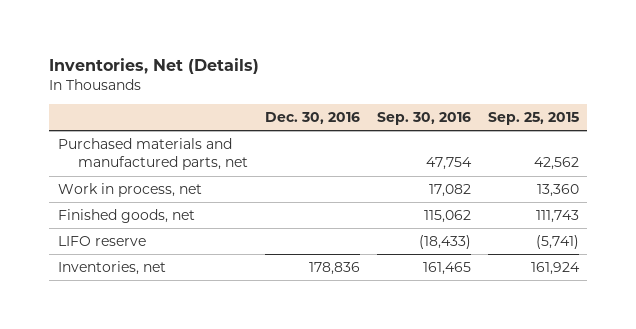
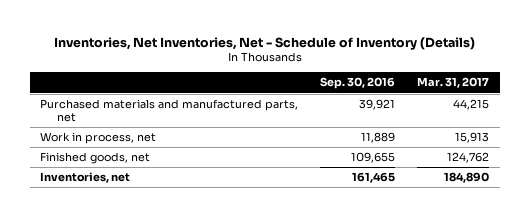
[49,57,260,74] Inventories, Net (Details) -> [53,36,475,50] Inventories, Net Inventories, Net - Schedule of Inventory (Details)
[264,112,360,125] Dec. 30, 2016 -> none
[487,112,579,126] Sep. 25, 2015 -> none
none -> [417,77,490,89] Mar. 31, 2017
[57,236,146,247] LIFO reserve -> none
[425,157,472,171] 47,754 -> [359,99,396,111] 39,921
[428,184,471,198] 17,082 -> [361,132,396,144] 11,889
[423,210,471,224] 115,062 -> [351,152,396,164] 109,655

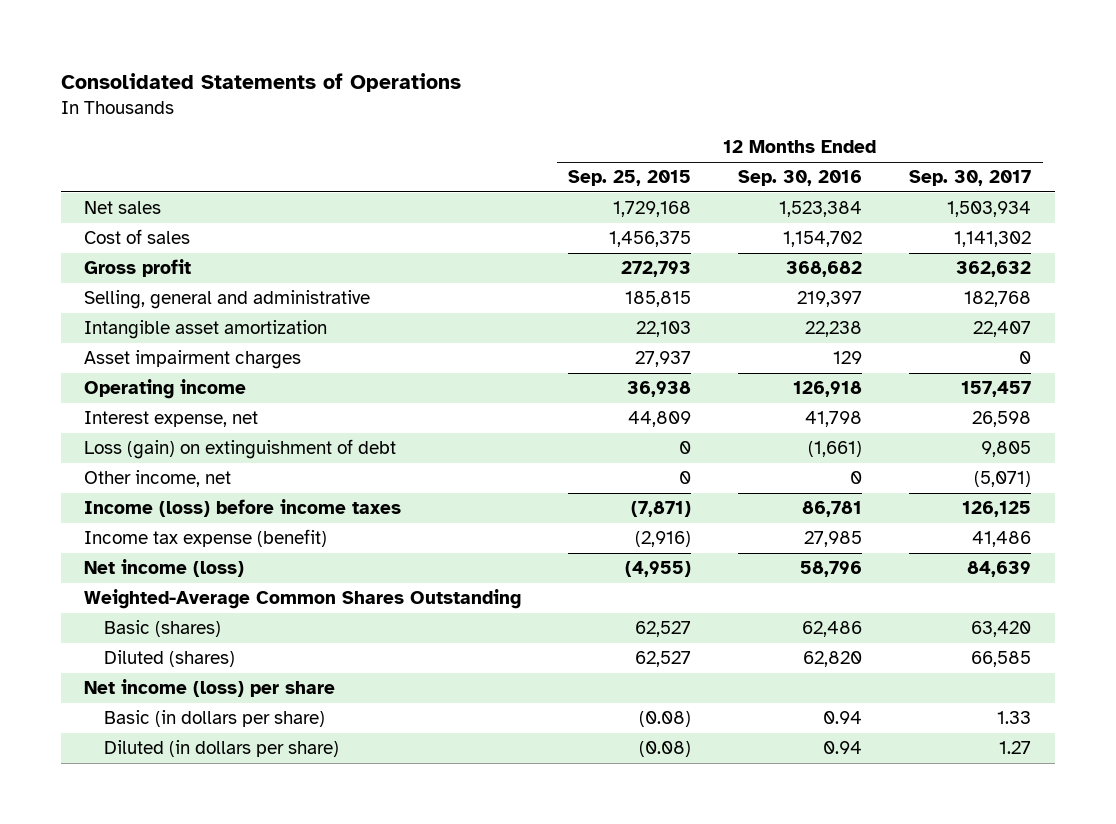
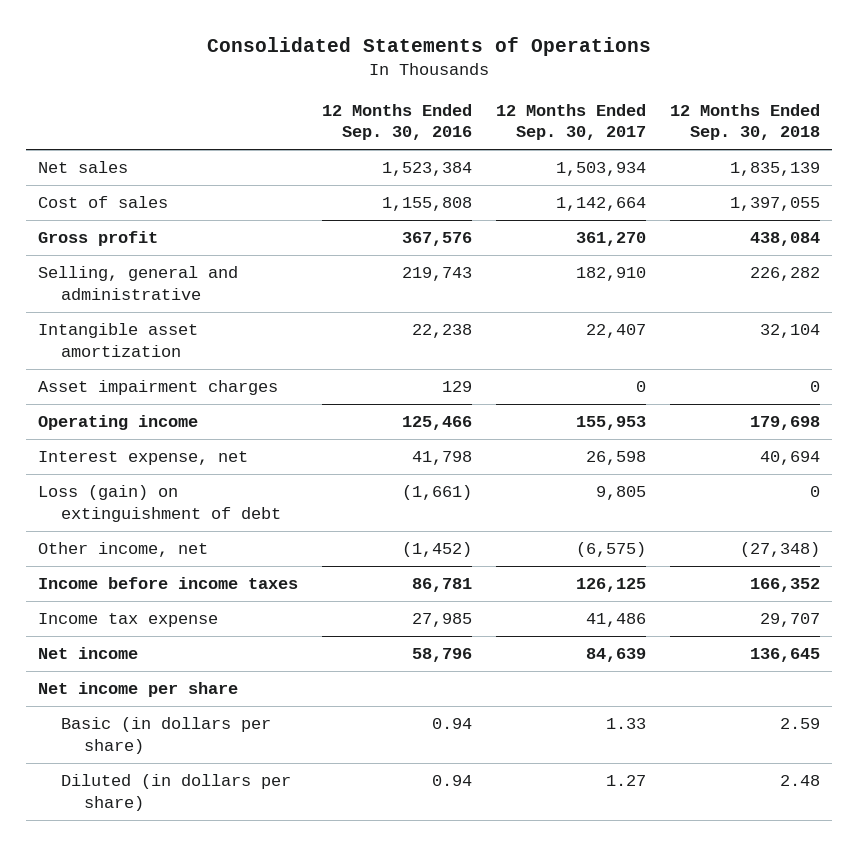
[568,170,692,187] Sep. 25, 2015 -> none
none -> [669,103,820,141] 12 Months Ended Sep. 30, 2018
[783,231,863,248] 1,154,702 -> [381,197,472,212] 1,155,808
[954,231,1032,248] 1,141,302 -> [555,197,646,212] 1,142,664
[786,261,863,278] 368,682 -> [401,232,472,247] 367,576
[956,261,1032,278] 362,632 -> [575,232,646,247] 361,270
[797,291,863,308] 219,397 -> [401,267,472,282] 219,743
[964,291,1032,308] 182,768 -> [575,267,646,282] 182,910
[793,381,863,398] 126,918 -> [401,416,472,431] 125,466
[961,381,1032,398] 157,457 -> [575,416,646,431] 155,953
[84,589,522,610] Weighted-Average Common Shares Outstanding -> none
[103,620,221,638] Basic (shares) -> none
[103,650,235,668] Diluted (shares) -> none
[850,471,863,485] 0 -> [401,542,472,558] (1,452)
[974,471,1032,488] (5,071) -> [575,542,646,558] (6,575)
[84,499,402,518] Income (loss) before income taxes -> [37,577,298,590] Income before income taxes
[84,529,328,548] Income tax expense (benefit) -> [37,613,218,628] Income tax expense
[84,559,245,578] Net income (loss) -> [37,647,138,660] Net income
[84,679,336,698] Net income (loss) per share -> [37,682,238,698] Net income per share

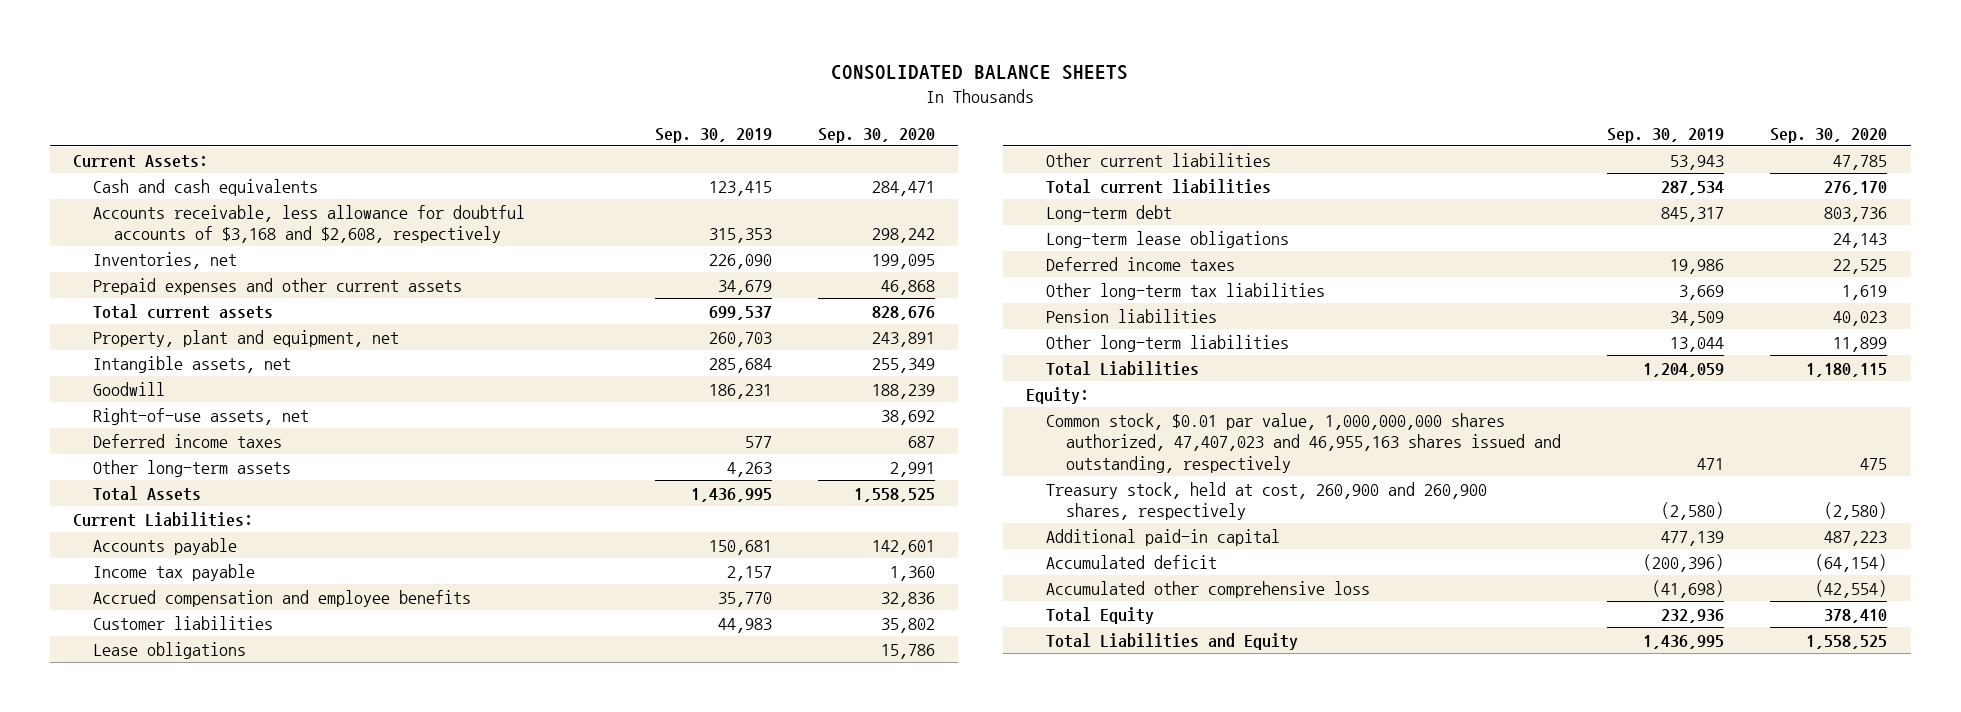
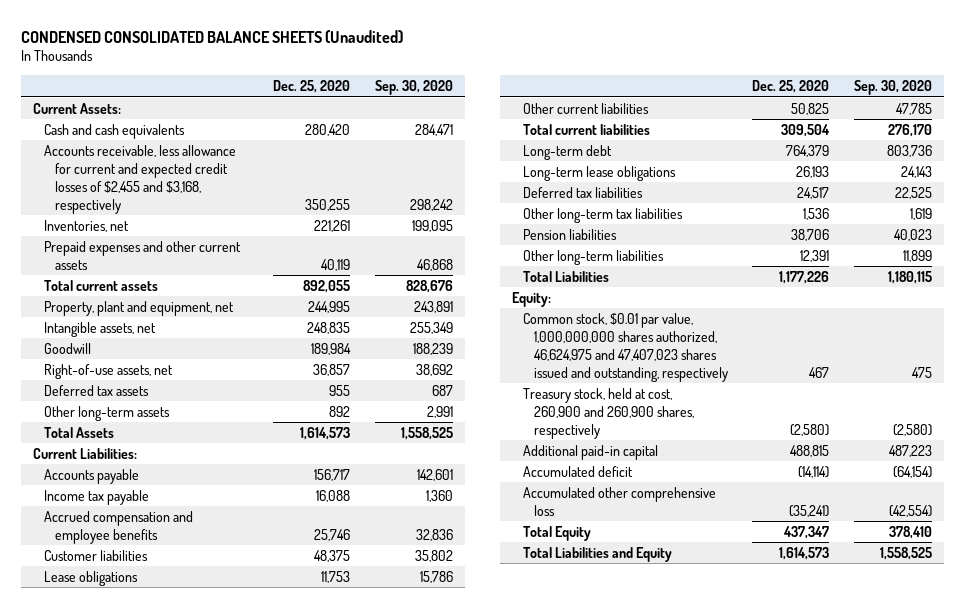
[831,64,1129,80] CONSOLIDATED BALANCE SHEETS -> [20,29,403,43] CONDENSED CONSOLIDATED BALANCE SHEETS (Unaudited)
[654,127,772,143] Sep. 30, 2019 -> none
none -> [273,80,351,94] Dec. 25, 2020
[93,204,526,244] Accounts receivable, less allowance for doubtful accounts of $3,168 and $2,608, respectively -> [43,144,236,214] Accounts receivable, less allowance for current and expected credit losses of $2,455 and $3,168, respectively
[93,433,283,448] Deferred income taxes -> [43,384,149,396] Deferred tax assets
[1046,256,1236,271] Deferred income taxes -> [522,186,643,198] Deferred tax liabilities
[1046,412,1562,473] Common stock, $0.01 par value, 1,000,000,000 shares authorized, 47,407,023 and 46,955,163 shares issued and outstanding, respectively -> [522,312,728,382] Common stock, $0.01 par value, 1,000,000,000 shares authorized, 46,624,975 and 47,407,023 shares issued and outstanding, respectively

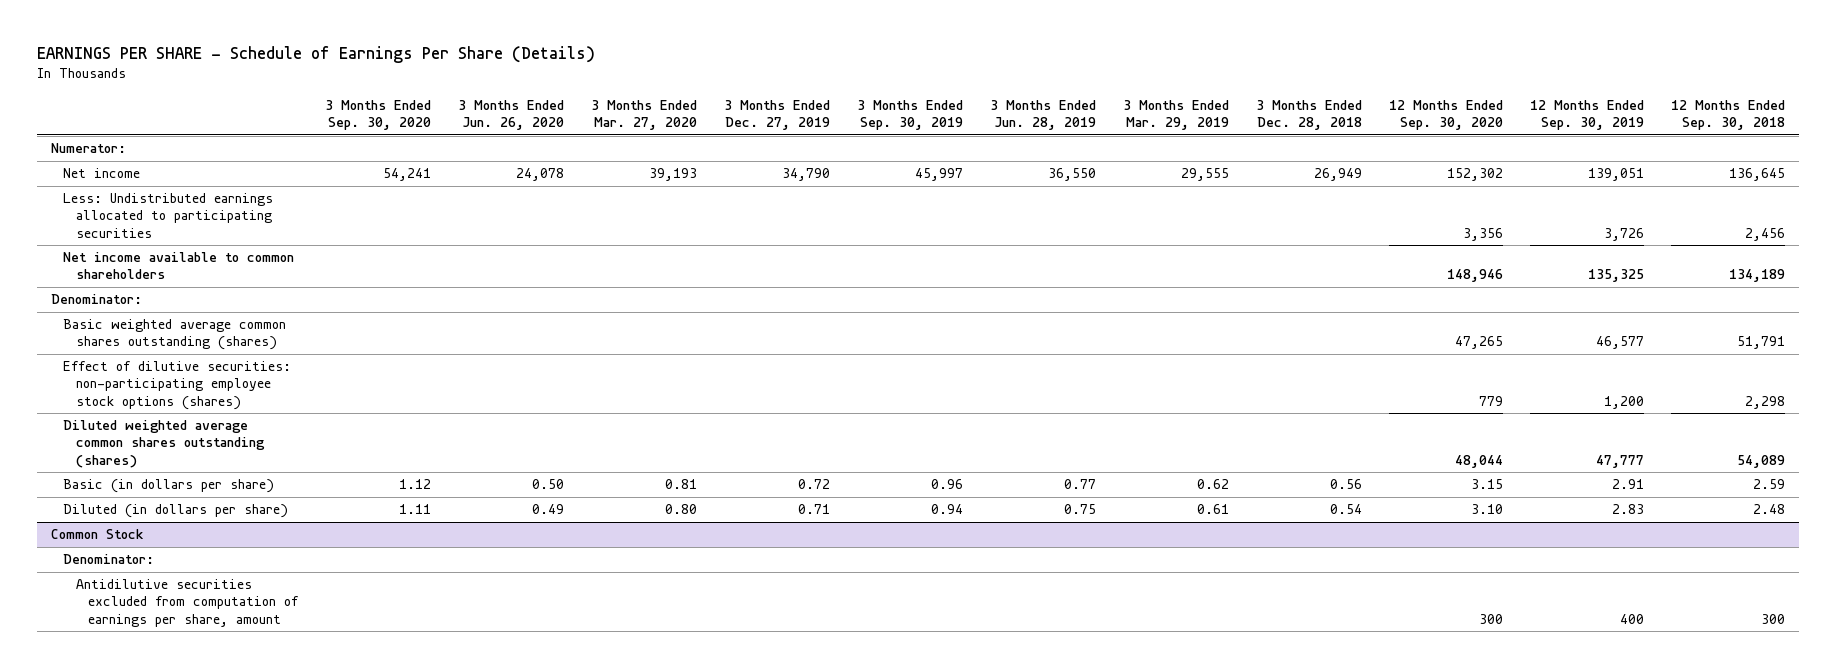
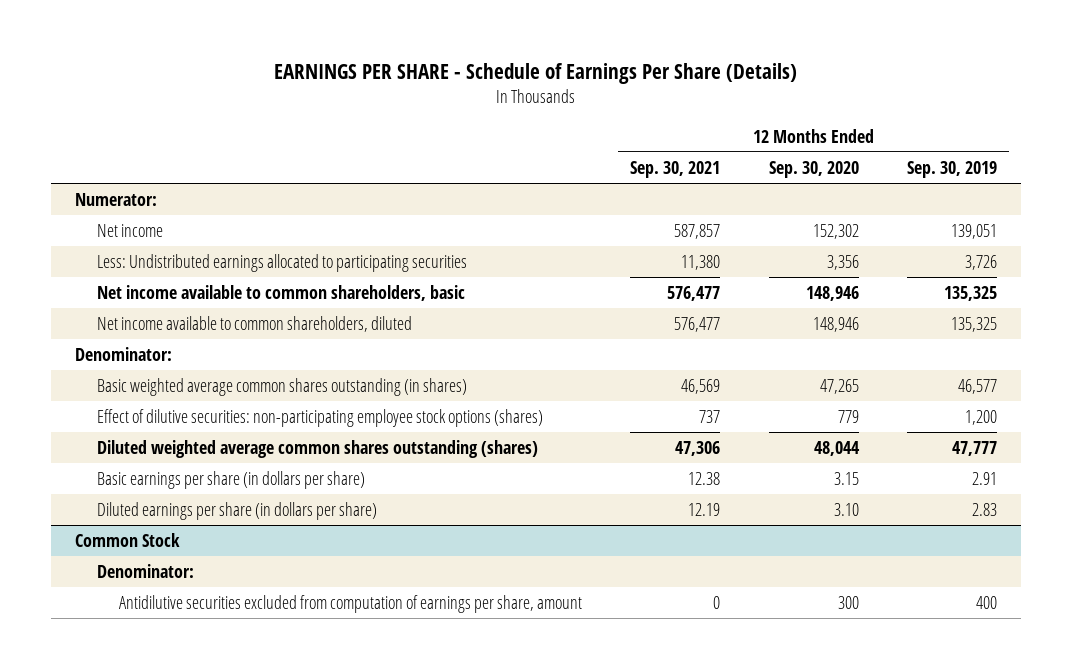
[325,99,432,131] 3 Months Ended Sep. 30, 2020 -> none
[458,99,565,131] 3 Months Ended Jun. 26, 2020 -> none
[591,99,698,131] 3 Months Ended Mar. 27, 2020 -> none
[724,99,831,131] 3 Months Ended Dec. 27, 2019 -> none
[857,99,964,131] 3 Months Ended Sep. 30, 2019 -> none
[990,99,1097,131] 3 Months Ended Jun. 28, 2019 -> none
[1123,99,1230,131] 3 Months Ended Mar. 29, 2019 -> none
[1256,99,1363,131] 3 Months Ended Dec. 28, 2018 -> none
[1671,99,1786,131] 12 Months Ended Sep. 30, 2018 -> none
none -> [630,160,721,178] Sep. 30, 2021
[63,252,295,280] Net income available to common shareholders -> [96,284,465,301] Net income available to common shareholders, basic
none -> [96,315,412,332] Net income available to common shareholders, diluted
[63,319,287,351] Basic weighted average common shares outstanding (shares) -> [96,377,467,396] Basic weighted average common shares outstanding (in shares)
[63,479,275,494] Basic (in dollars per share) -> [96,470,365,489] Basic earnings per share (in dollars per share)
[63,504,289,519] Diluted (in dollars per share) -> [96,501,377,520] Diluted earnings per share (in dollars per share)

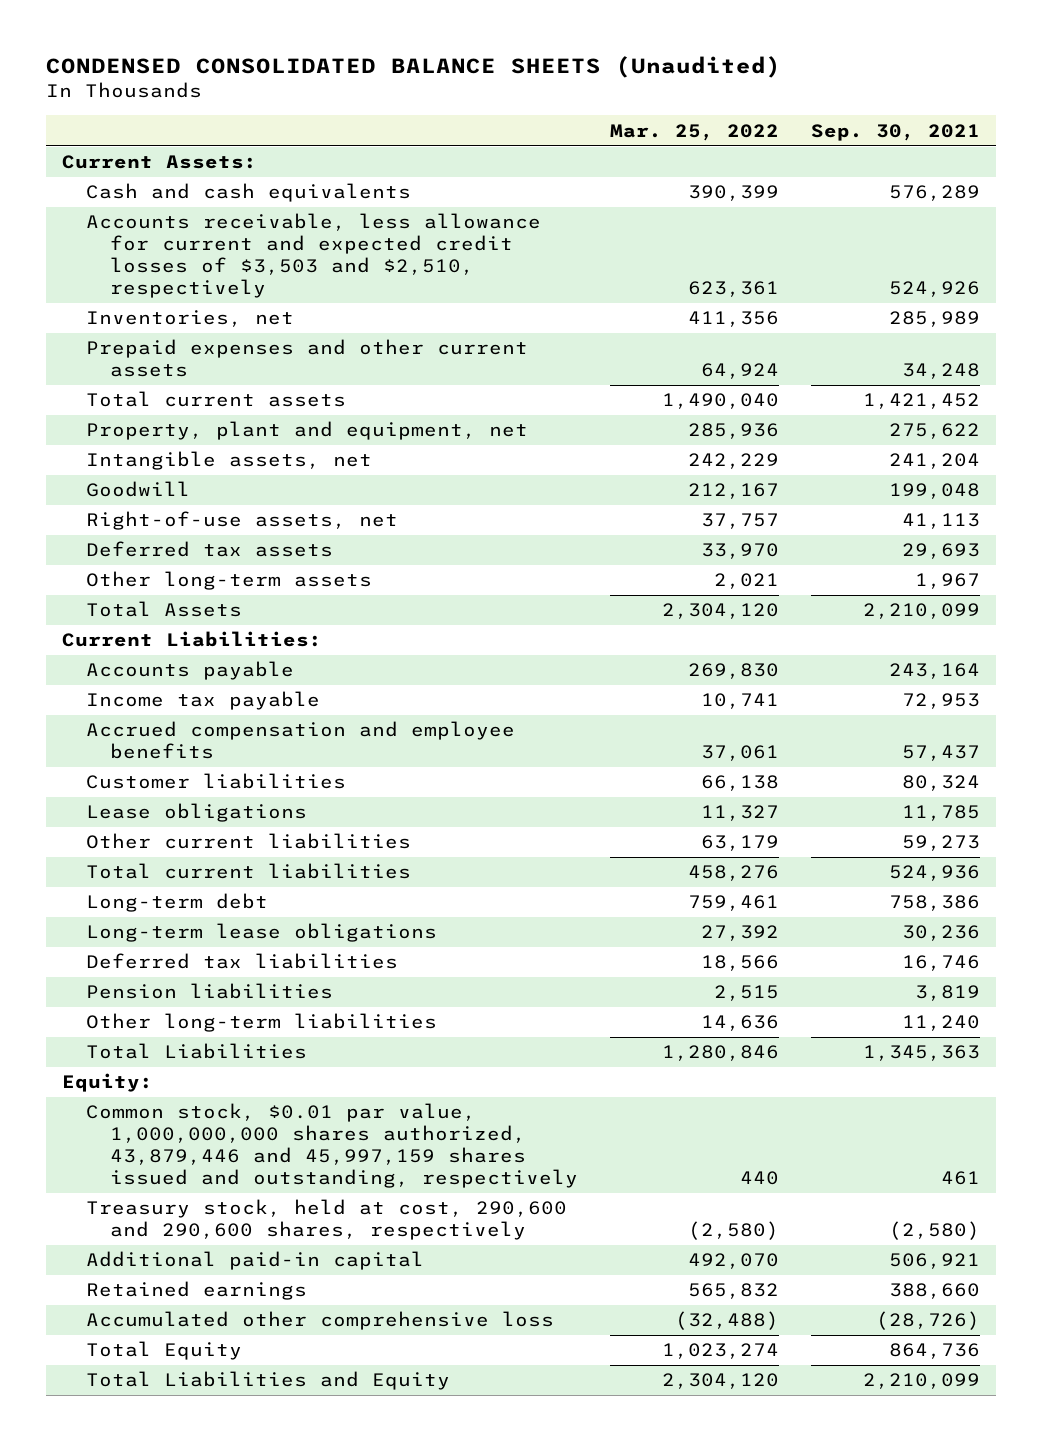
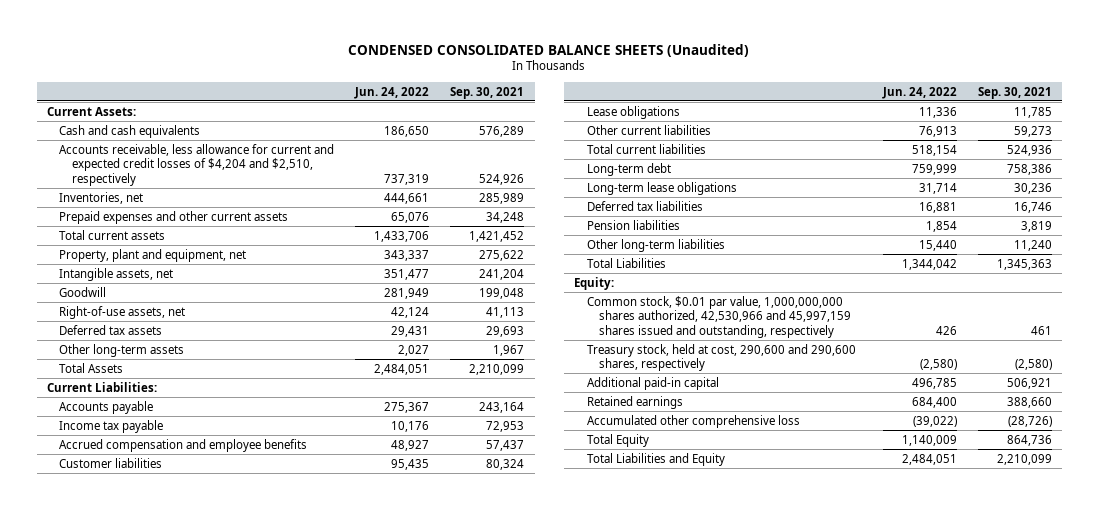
[609,123,779,141] Mar. 25, 2022 -> none
none -> [354,86,430,99] Jun. 24, 2022
[85,213,541,299] Accounts receivable, less allowance for current and expected credit losses of $3,503 and $2,510, respectively -> [59,143,335,186] Accounts receivable, less allowance for current and expected credit losses of $4,204 and $2,510, respectively
[85,1103,578,1189] Common stock, $0.01 par value, 1,000,000,000 shares authorized, 43,879,446 and 45,997,159 shares issued and outstanding, respectively -> [586,295,852,338] Common stock, $0.01 par value, 1,000,000,000 shares authorized, 42,530,966 and 45,997,159 shares issued and outstanding, respectively

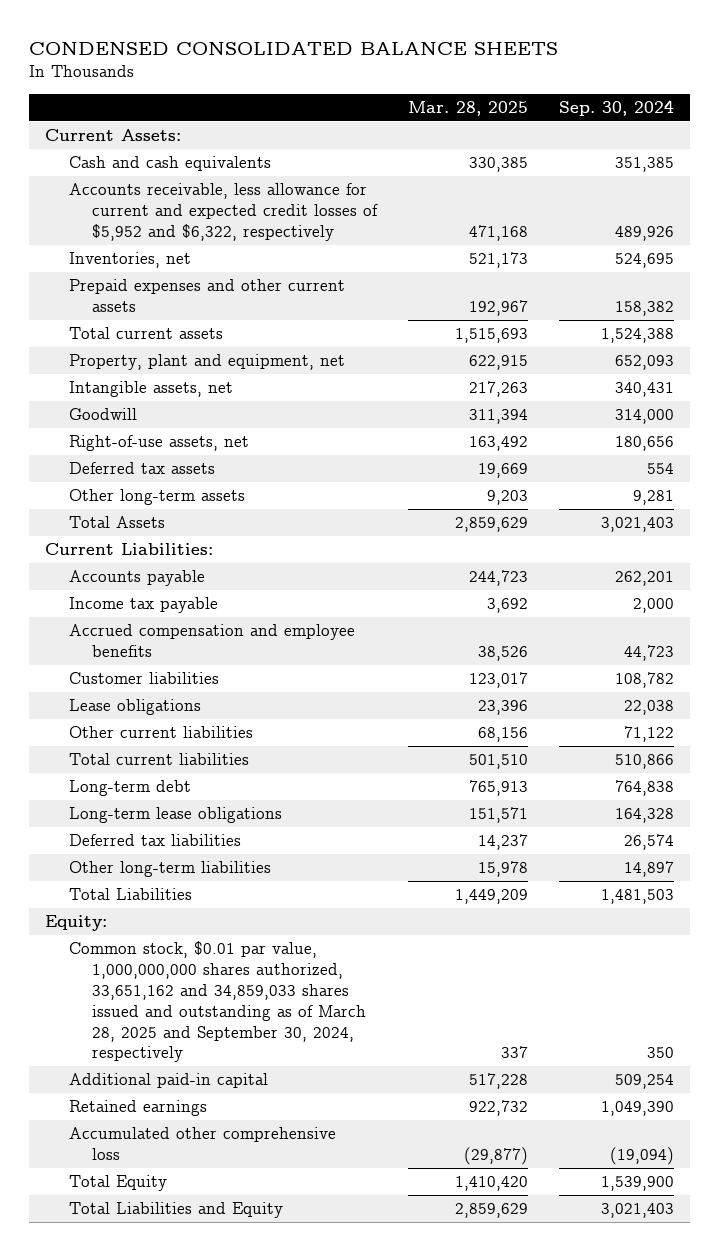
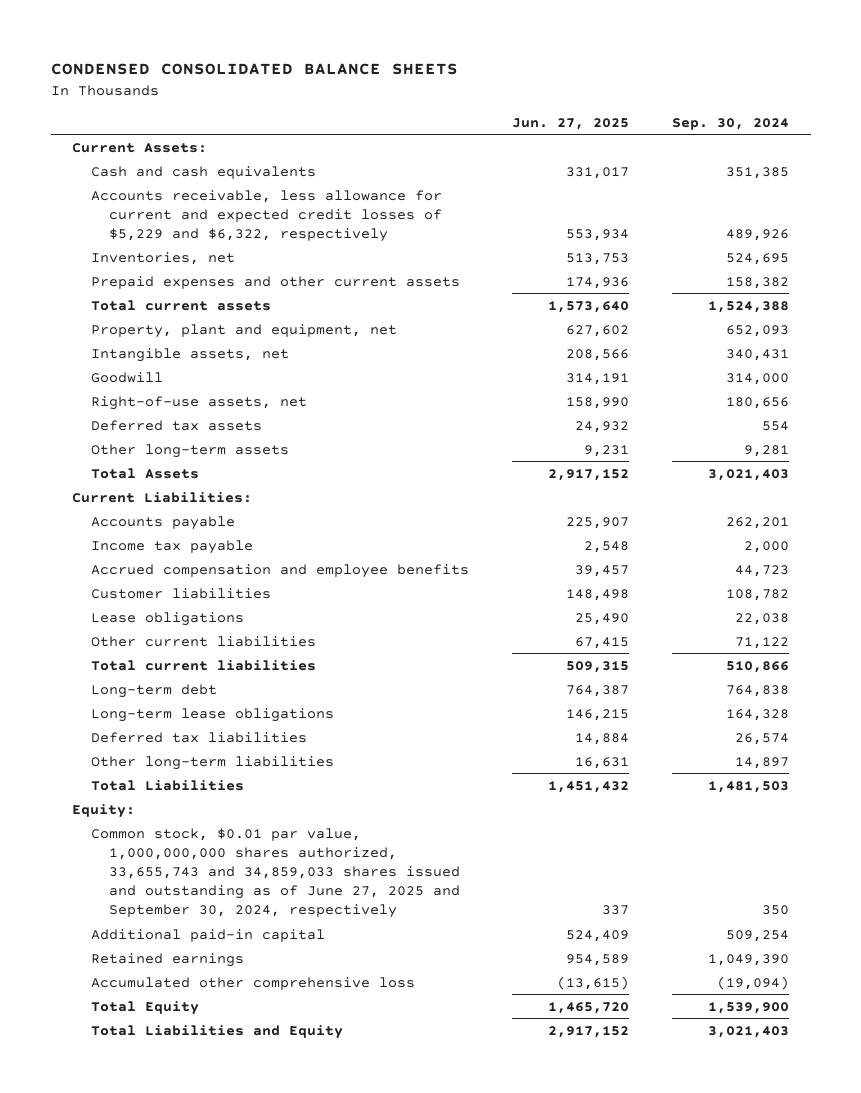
[408,100,529,116] Mar. 28, 2025 -> none
none -> [511,117,629,130] Jun. 27, 2025
[68,183,379,241] Accounts receivable, less allowance for current and expected credit losses of $5,952 and $6,322, respectively -> [90,189,442,242] Accounts receivable, less allowance for current and expected credit losses of $5,229 and $6,322, respectively
[68,941,367,1063] Common stock, $0.01 par value, 1,000,000,000 shares authorized, 33,651,162 and 34,859,033 shares issued and outstanding as of March 28, 2025 and September 30, 2024, respectively -> [90,827,460,919] Common stock, $0.01 par value, 1,000,000,000 shares authorized, 33,655,743 and 34,859,033 shares issued and outstanding as of June 27, 2025 and September 30, 2024, respectively

